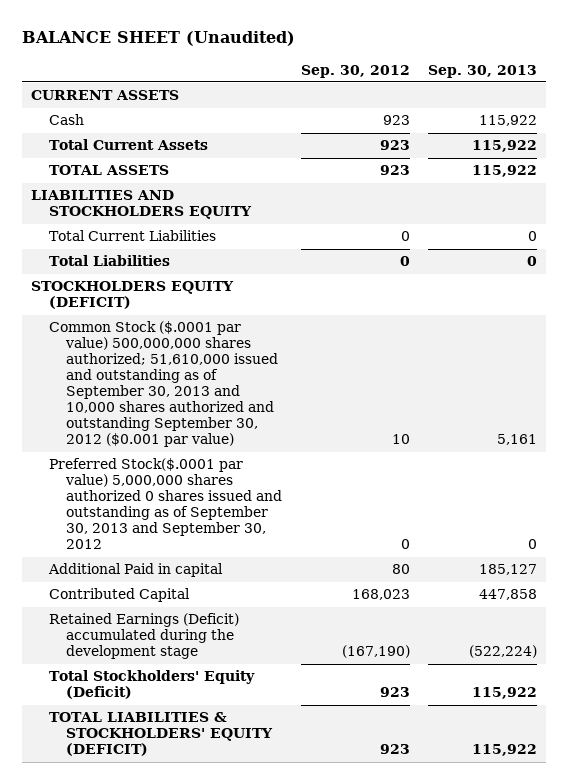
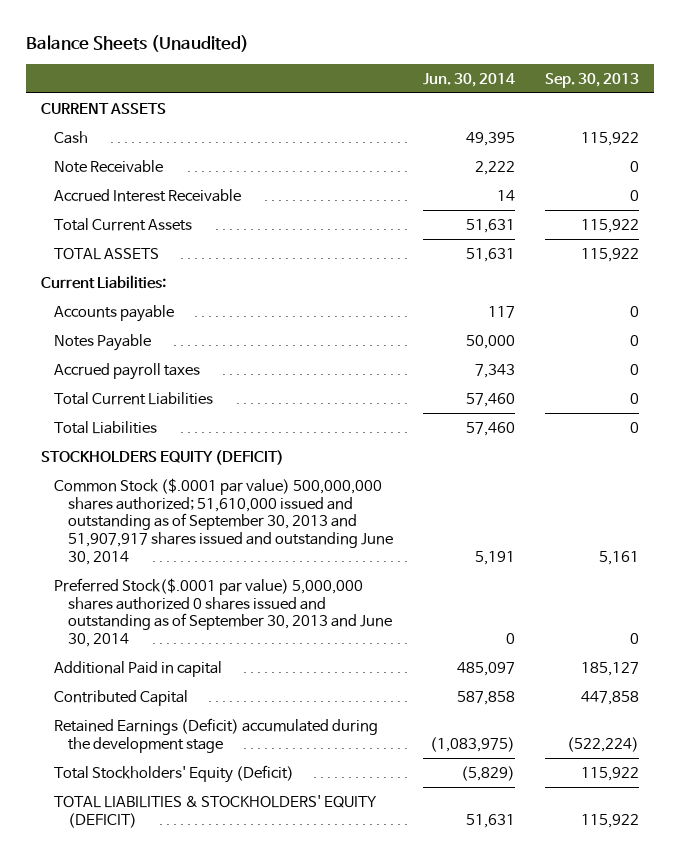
[22,31,296,47] BALANCE SHEET (Unaudited) -> [25,34,249,52] Balance Sheets (Unaudited)
[300,64,410,78] Sep. 30, 2012 -> none
none -> [422,72,515,87] Jun. 30, 2014
none -> [54,159,164,173] Note Receivable
none -> [54,188,242,202] Accrued Interest Receivable
[31,190,252,220] LIABILITIES AND STOCKHOLDERS EQUITY -> none
none -> [40,274,166,289] Current Liabilities:
none -> [54,304,175,322] Accounts payable
none -> [54,333,152,351] Notes Payable
none -> [54,362,201,380] Accrued payroll taxes
[48,321,279,448] Common Stock ($.0001 par value) 500,000,000 shares authorized; 51,610,000 issued and outstanding as of September 30, 2013 and 10,000 shares authorized and outstanding September 30, 2012 ($0.001 par value) -> [54,477,393,565] Common Stock ($.0001 par value) 500,000,000 shares authorized; 51,610,000 issued and outstanding as of September 30, 2013 and 51,907,917 shares issued and outstanding June 30, 2014
[48,458,283,550] Preferred Stock($.0001 par value) 5,000,000 shares authorized 0 shares issued and outstanding as of September 30, 2013 and September 30, 2012 -> [54,577,392,647] Preferred Stock($.0001 par value) 5,000,000 shares authorized 0 shares issued and outstanding as of September 30, 2013 and June 30, 2014

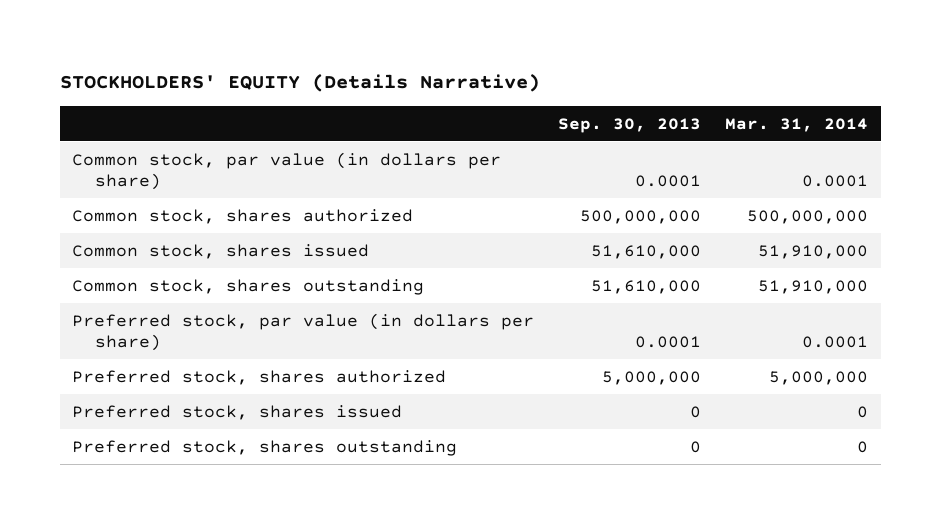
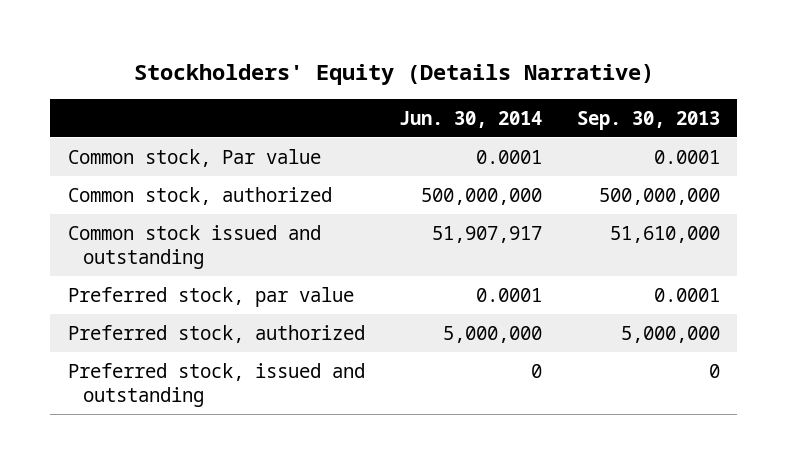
[60,74,541,93] STOCKHOLDERS' EQUITY (Details Narrative) -> [133,63,654,85] Stockholders' Equity (Details Narrative)
[725,118,869,133] Mar. 31, 2014 -> none
none -> [399,110,543,128] Jun. 30, 2014
[72,278,425,295] Common stock, shares outstanding -> none
[72,439,458,456] Preferred stock, shares outstanding -> none
[72,151,502,190] Common stock, par value (in dollars per share) -> [67,148,321,167] Common stock, Par value
[72,208,414,224] Common stock, shares authorized -> [67,186,332,205] Common stock, authorized
[72,243,370,259] Common stock, shares issued -> [67,224,321,269] Common stock issued and outstanding
[72,312,535,351] Preferred stock, par value (in dollars per share) -> [67,286,354,307] Preferred stock, par value
[72,369,447,385] Preferred stock, shares authorized -> [67,324,365,343] Preferred stock, authorized
[72,404,403,420] Preferred stock, shares issued -> [67,362,365,407] Preferred stock, issued and outstanding

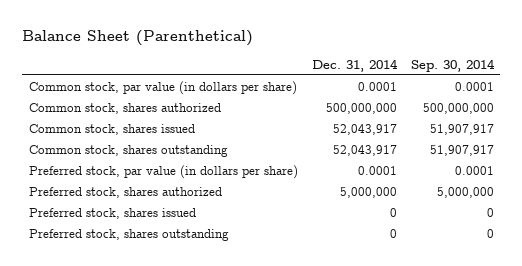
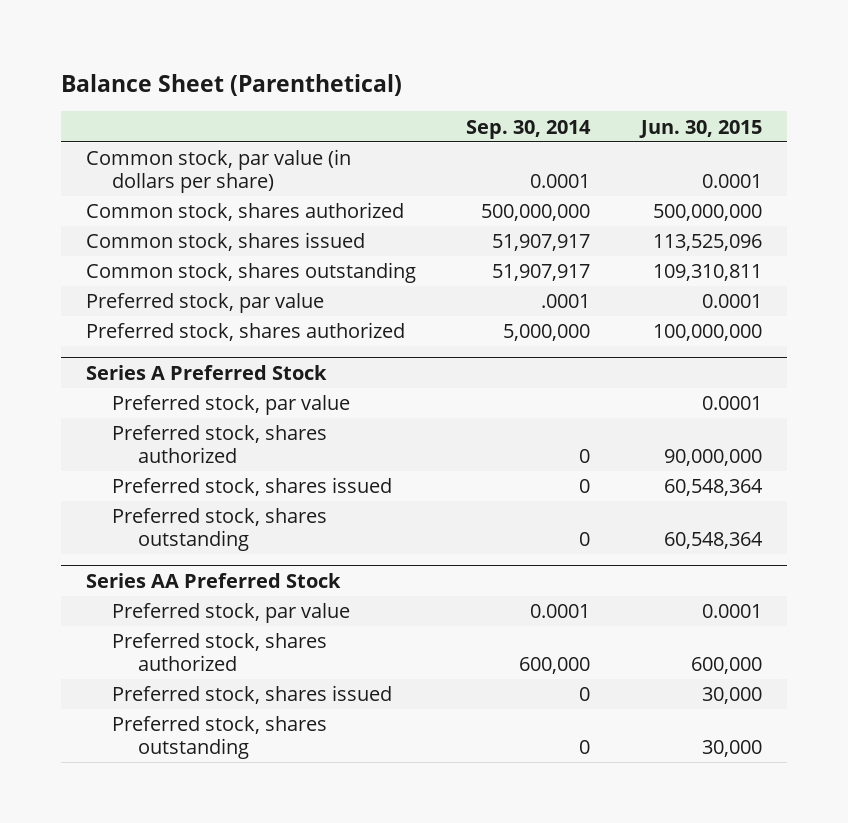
[311,58,398,72] Dec. 31, 2014 -> none
none -> [639,119,763,138] Jun. 30, 2015
[28,164,298,179] Preferred stock, par value (in dollars per share) -> [85,293,324,314] Preferred stock, par value
[454,165,494,175] 0.0001 -> [541,294,591,309] .0001
none -> [85,364,327,380] Series A Preferred Stock
none -> [111,395,350,416] Preferred stock, par value
none -> [111,425,327,464] Preferred stock, shares authorized
none -> [85,572,341,588] Series AA Preferred Stock
none -> [111,603,350,624] Preferred stock, par value
none -> [111,633,327,672] Preferred stock, shares authorized
none -> [111,685,392,705] Preferred stock, shares issued
none -> [111,716,327,760] Preferred stock, shares outstanding

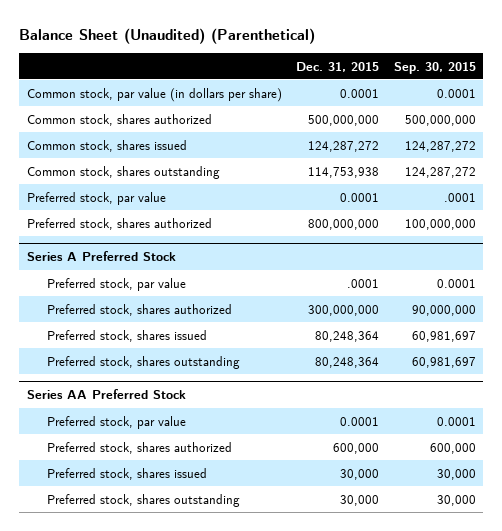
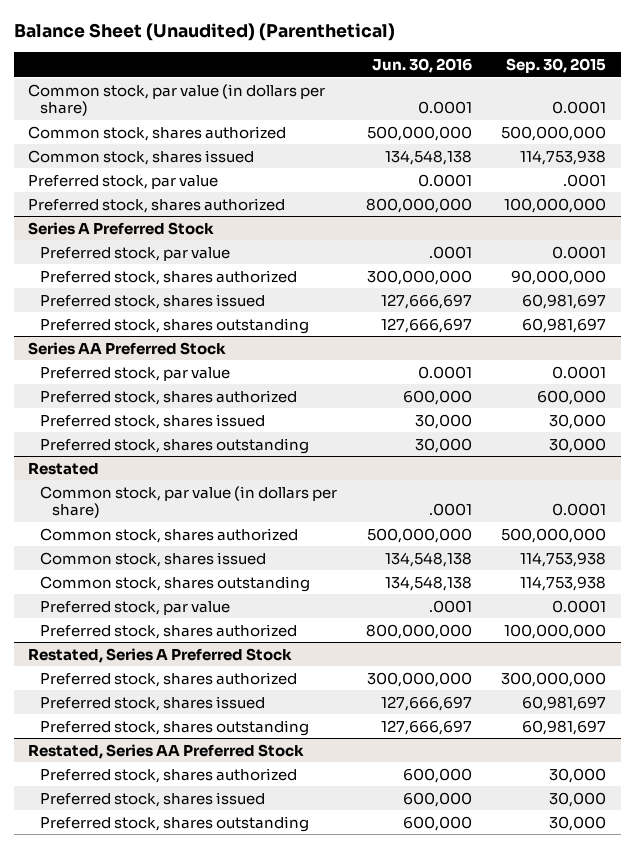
[296,61,380,72] Dec. 31, 2015 -> none
none -> [372,58,473,74] Jun. 30, 2016
[26,165,220,179] Common stock, shares outstanding -> none
[404,140,476,152] 124,287,272 -> [520,149,607,165] 114,753,938
none -> [28,461,100,475] Restated
none -> [40,485,338,519] Common stock, par value (in dollars per share)
none -> [40,527,299,543] Common stock, shares authorized
none -> [40,551,267,567] Common stock, shares issued
none -> [40,575,311,592] Common stock, shares outstanding
none -> [40,600,231,615] Preferred stock, par value
none -> [40,623,298,639] Preferred stock, shares authorized
none -> [28,647,293,663] Restated, Series A Preferred Stock
none -> [40,671,298,687] Preferred stock, shares authorized
none -> [40,695,266,711] Preferred stock, shares issued
none -> [40,719,310,736] Preferred stock, shares outstanding
none -> [28,743,305,759] Restated, Series AA Preferred Stock
none -> [40,767,298,783] Preferred stock, shares authorized
none -> [40,791,266,807] Preferred stock, shares issued
none -> [40,815,310,832] Preferred stock, shares outstanding

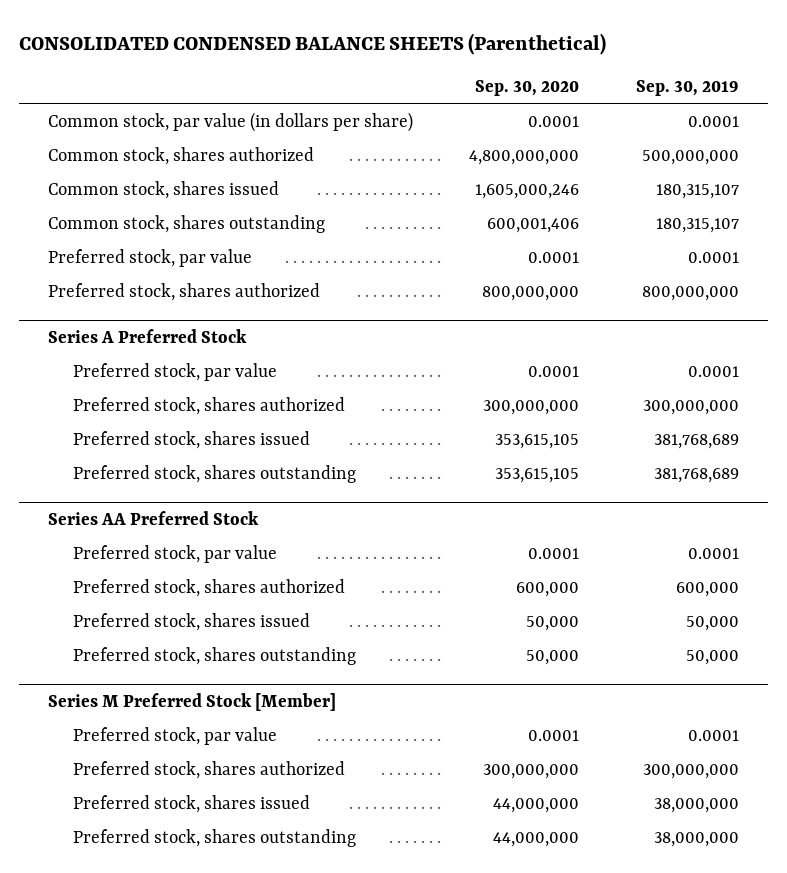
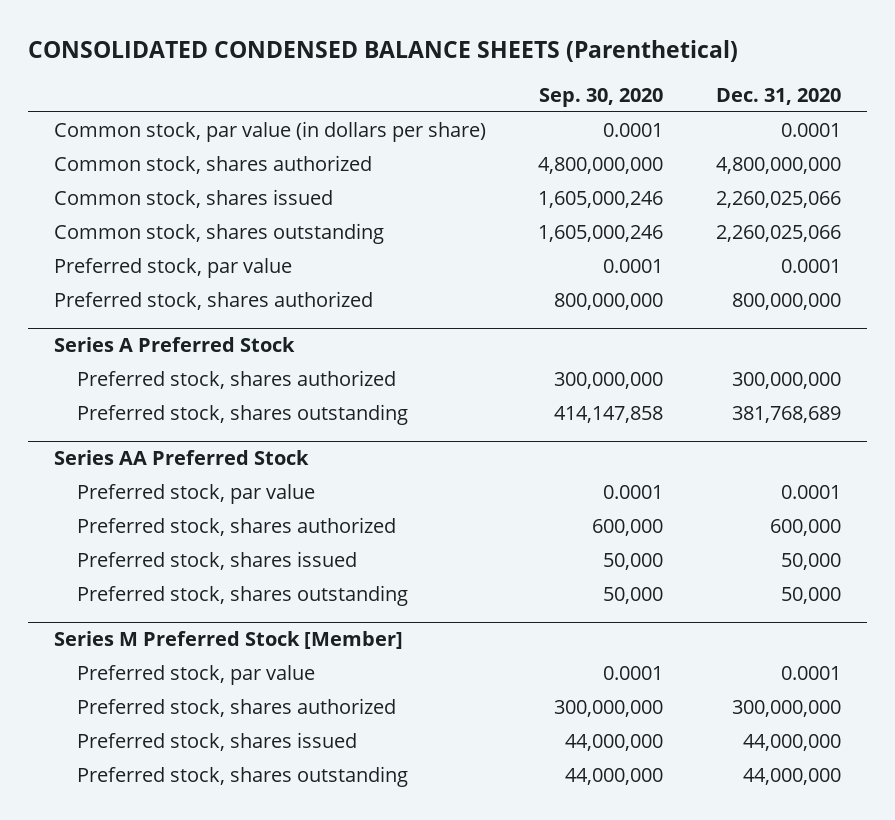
[636,80,740,97] Sep. 30, 2019 -> none
none -> [716,87,842,105] Dec. 31, 2020
[487,217,580,233] 600,001,406 -> [538,224,664,242] 1,605,000,246
[73,362,278,381] Preferred stock, par value -> none
[73,430,311,449] Preferred stock, shares issued -> none
[495,467,580,483] 353,615,105 -> [554,405,664,423] 414,147,858

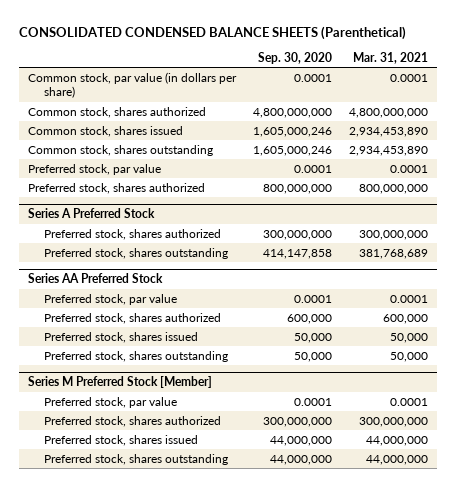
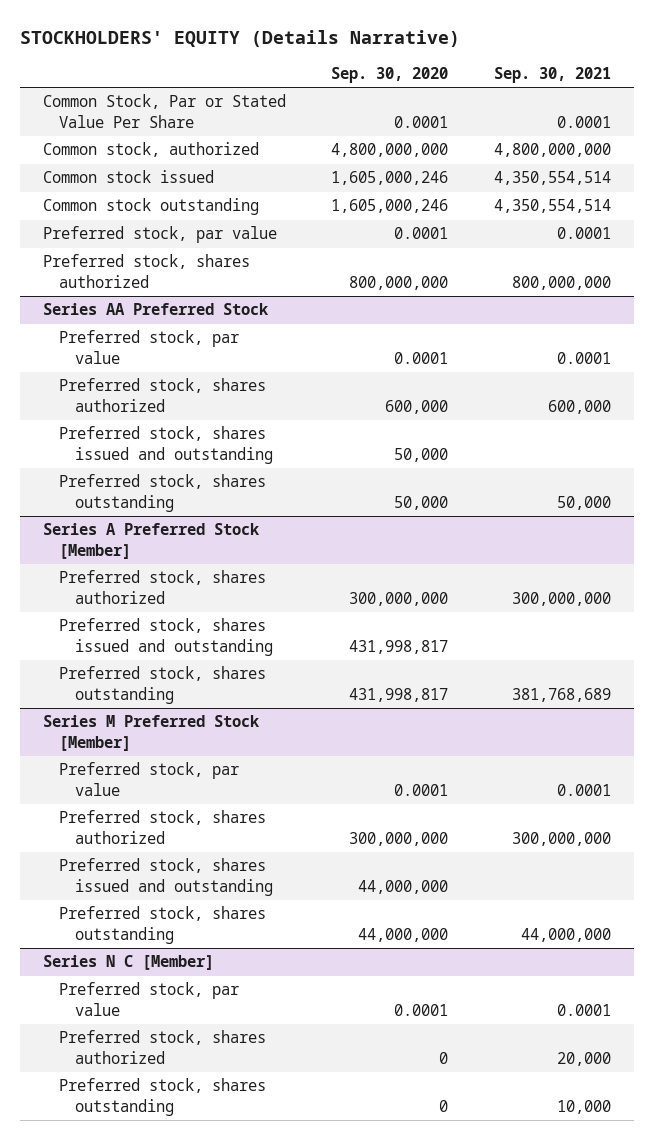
[18,25,406,40] CONSOLIDATED CONDENSED BALANCE SHEETS (Parenthetical) -> [19,30,460,48] STOCKHOLDERS' EQUITY (Details Narrative)
[353,51,429,64] Mar. 31, 2021 -> none
none -> [494,67,612,84] Sep. 30, 2021
[27,71,237,99] Common stock, par value (in dollars per share) -> [42,94,286,128] Common Stock, Par or Stated Value Per Share
[27,106,206,118] Common stock, shares authorized -> [42,142,259,158] Common stock, authorized
[27,125,183,137] Common stock, shares issued -> [42,170,214,184] Common stock issued
[27,144,213,156] Common stock, shares outstanding -> [42,198,259,216] Common stock outstanding
[27,208,155,219] Series A Preferred Stock -> none
[44,228,222,240] Preferred stock, shares authorized -> none
[44,247,229,259] Preferred stock, shares outstanding -> none
[44,331,199,343] Preferred stock, shares issued -> [59,426,274,464] Preferred stock, shares issued and outstanding
none -> [42,523,260,559] Series A Preferred Stock [Member]
none -> [59,570,267,604] Preferred stock, shares authorized
none -> [59,618,274,656] Preferred stock, shares issued and outstanding
none -> [59,666,267,704] Preferred stock, shares outstanding
[44,434,199,446] Preferred stock, shares issued -> [59,858,274,896] Preferred stock, shares issued and outstanding
none -> [42,955,214,971] Series N C [Member]
none -> [59,982,240,1016] Preferred stock, par value
none -> [59,1030,267,1064] Preferred stock, shares authorized
none -> [59,1078,267,1116] Preferred stock, shares outstanding

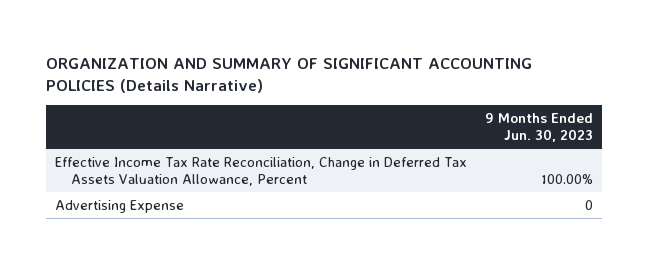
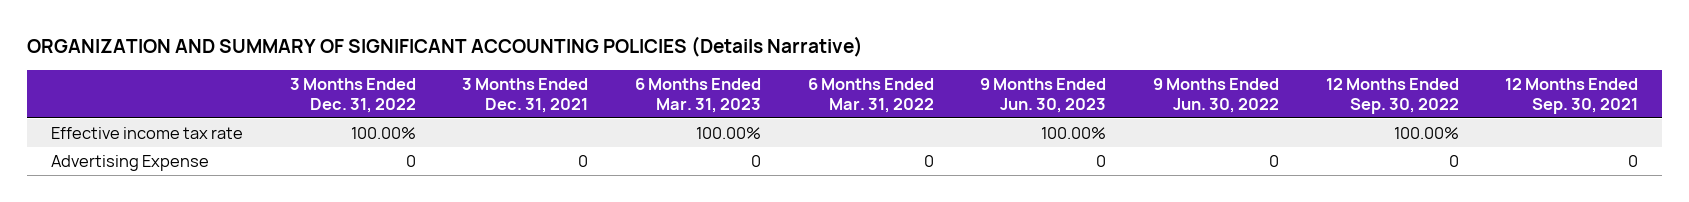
none -> [289,77,416,113] 3 Months Ended Dec. 31, 2022
none -> [462,77,589,113] 3 Months Ended Dec. 31, 2021
none -> [634,77,761,113] 6 Months Ended Mar. 31, 2023
none -> [807,77,934,113] 6 Months Ended Mar. 31, 2022
none -> [1152,77,1279,113] 9 Months Ended Jun. 30, 2022
none -> [1325,77,1459,114] 12 Months Ended Sep. 30, 2022
none -> [1505,77,1639,114] 12 Months Ended Sep. 30, 2021
[55,156,468,186] Effective Income Tax Rate Reconciliation, Change in Deferred Tax Assets Valuation Allowance, Percent -> [50,127,243,140] Effective income tax rate

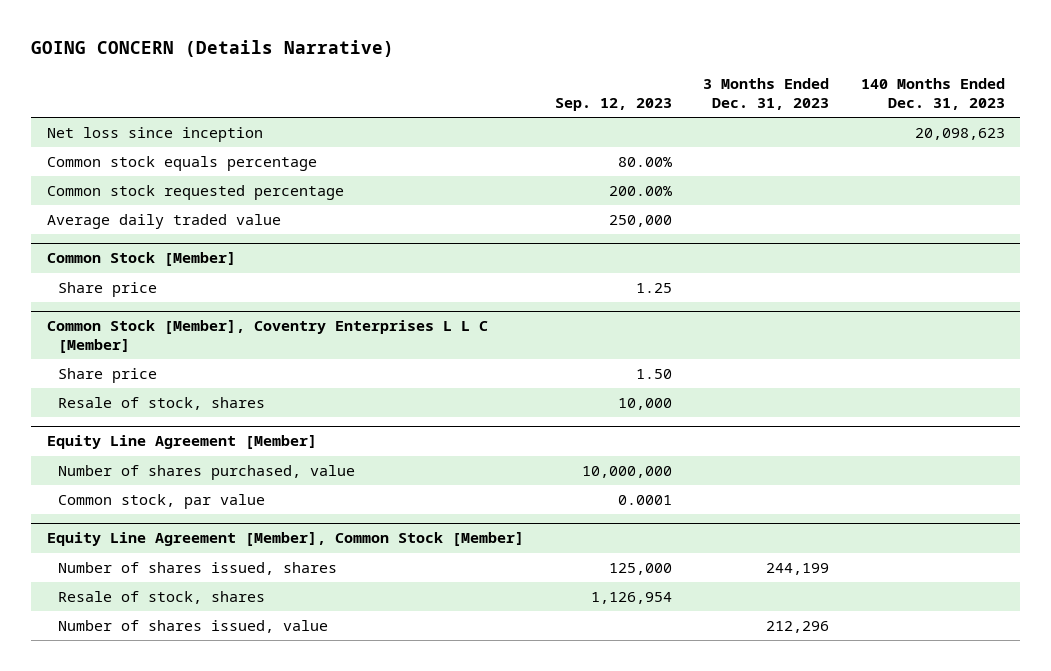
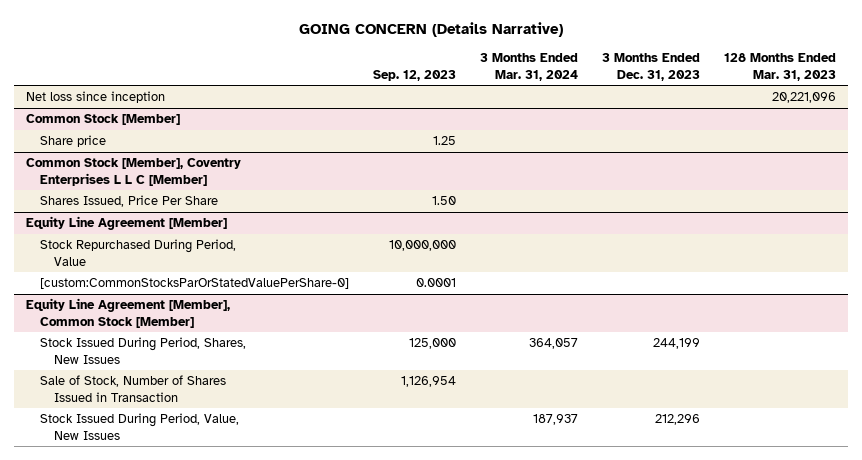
[860,78,1005,111] 140 Months Ended Dec. 31, 2023 -> none
none -> [479,53,578,81] 3 Months Ended Mar. 31, 2024
none -> [723,53,836,81] 128 Months Ended Mar. 31, 2023
[46,156,317,172] Common stock equals percentage -> none
[46,185,344,201] Common stock requested percentage -> none
[46,214,281,230] Average daily traded value -> none
[58,397,266,411] Resale of stock, shares -> none
[58,368,158,384] Share price -> [39,195,218,208] Shares Issued, Price Per Share
[58,465,356,481] Number of shares purchased, value -> [39,239,236,266] Stock Repurchased During Period, Value
[58,494,266,510] Common stock, par value -> [39,278,349,290] [custom:CommonStocksParOrStatedValuePerShare-0]
[58,562,338,576] Number of shares issued, shares -> [39,337,246,364] Stock Issued During Period, Shares, New Issues
[58,591,266,605] Resale of stock, shares -> [39,375,226,402] Sale of Stock, Number of Shares Issued in Transaction
[58,620,329,634] Number of shares issued, value -> [39,413,239,440] Stock Issued During Period, Value, New Issues

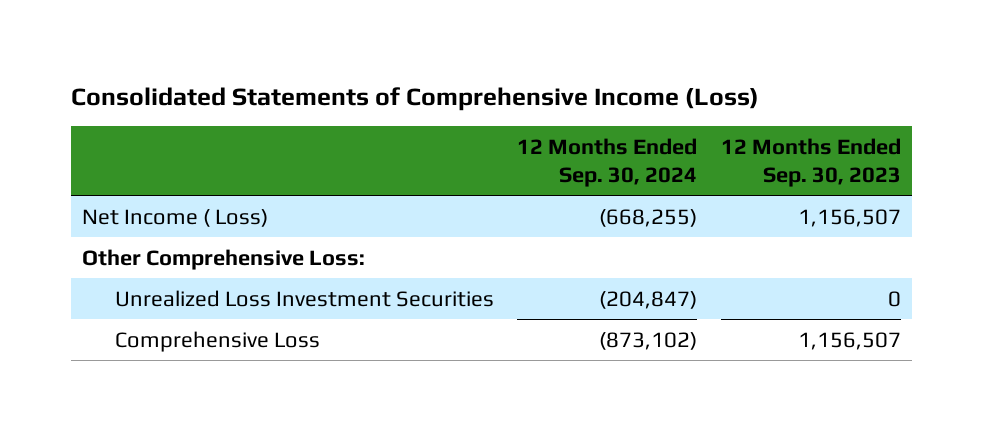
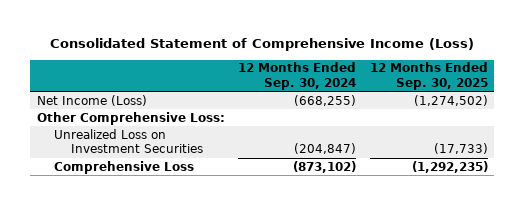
[70,86,759,111] Consolidated Statements of Comprehensive Income (Loss) -> [50,38,475,52] Consolidated Statement of Comprehensive Income (Loss)
[720,138,901,188] 12 Months Ended Sep. 30, 2023 -> none
none -> [369,62,488,90] 12 Months Ended Sep. 30, 2025
[82,208,269,227] Net Income ( Loss) -> [37,94,148,106] Net Income (Loss)
[114,289,494,307] Unrealized Loss Investment Securities -> [53,128,203,154] Unrealized Loss on Investment Securities

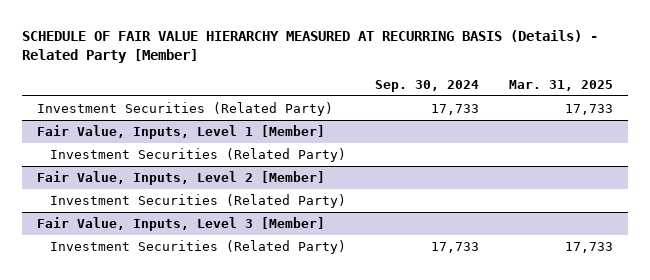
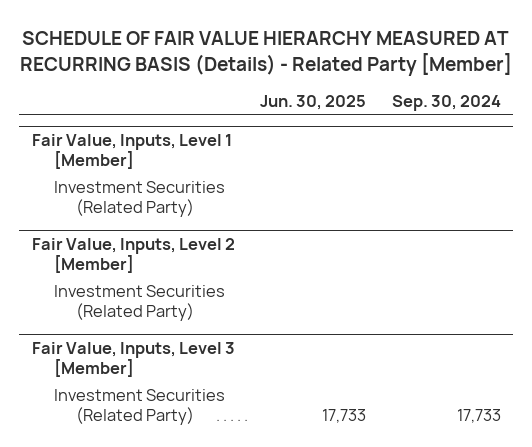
[509,79,614,91] Mar. 31, 2025 -> none
none -> [260,95,367,111] Jun. 30, 2025
[36,102,333,117] Investment Securities (Related Party) -> none

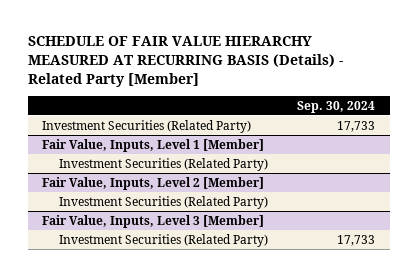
[260,95,367,111] Jun. 30, 2025 -> none
none -> [42,119,252,133] Investment Securities (Related Party)

